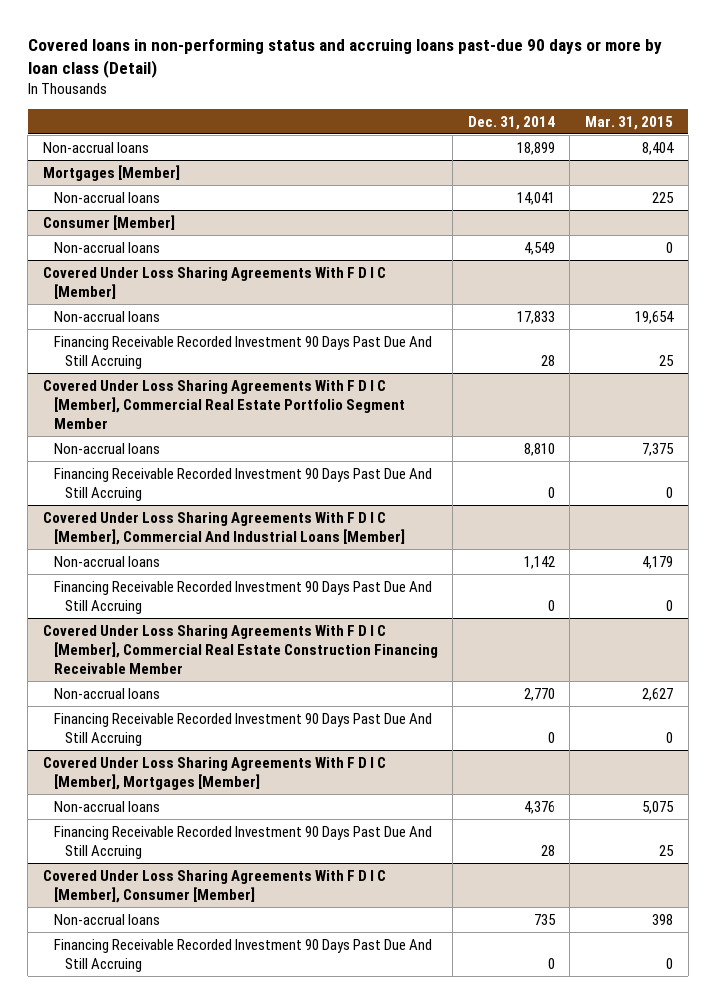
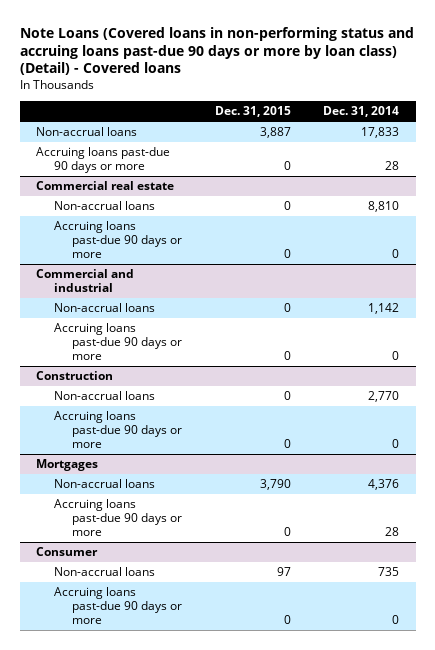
[27,38,662,78] Covered loans in non-performing status and accruing loans past-due 90 days or more by loan class (Detail) -> [19,26,414,76] Note Loans (Covered loans in non-performing status and accruing loans past-due 90 days or more by loan class) (Detail) - Covered loans
[584,115,673,130] Mar. 31, 2015 -> none
none -> [214,105,291,117] Dec. 31, 2015
[42,141,149,153] Non-accrual loans -> none
[42,164,180,181] Mortgages [Member] -> none
[53,191,160,203] Non-accrual loans -> none
[42,214,175,230] Consumer [Member] -> none
[53,241,160,253] Non-accrual loans -> none
[42,266,386,299] Covered Under Loss Sharing Agreements With F D I C [Member] -> none
[42,379,405,430] Covered Under Loss Sharing Agreements With F D I C [Member], Commercial Real Estate Portfolio Segment Member -> none
[53,335,432,369] Financing Receivable Recorded Investment 90 Days Past Due And Still Accruing -> [35,147,170,174] Accruing loans past-due 90 days or more
none -> [35,181,174,191] Commercial real estate
[42,511,405,545] Covered Under Loss Sharing Agreements With F D I C [Member], Commercial And Industrial Loans [Member] -> none
[53,467,432,501] Financing Receivable Recorded Investment 90 Days Past Due And Still Accruing -> [53,221,183,258] Accruing loans past-due 90 days or more
none -> [35,269,134,293] Commercial and industrial
[42,624,438,675] Covered Under Loss Sharing Agreements With F D I C [Member], Commercial Real Estate Construction Financing Receivable Member -> none
[53,580,432,614] Financing Receivable Recorded Investment 90 Days Past Due And Still Accruing -> [53,323,183,360] Accruing loans past-due 90 days or more
none -> [35,371,113,381] Construction
[42,756,386,790] Covered Under Loss Sharing Agreements With F D I C [Member], Mortgages [Member] -> none
[53,712,432,746] Financing Receivable Recorded Investment 90 Days Past Due And Still Accruing -> [53,411,183,448] Accruing loans past-due 90 days or more
none -> [35,459,98,472] Mortgages
[42,869,386,903] Covered Under Loss Sharing Agreements With F D I C [Member], Consumer [Member] -> none
[53,825,432,859] Financing Receivable Recorded Investment 90 Days Past Due And Still Accruing -> [53,499,183,536] Accruing loans past-due 90 days or more
none -> [35,547,98,557] Consumer
[53,938,432,972] Financing Receivable Recorded Investment 90 Days Past Due And Still Accruing -> [53,587,183,624] Accruing loans past-due 90 days or more

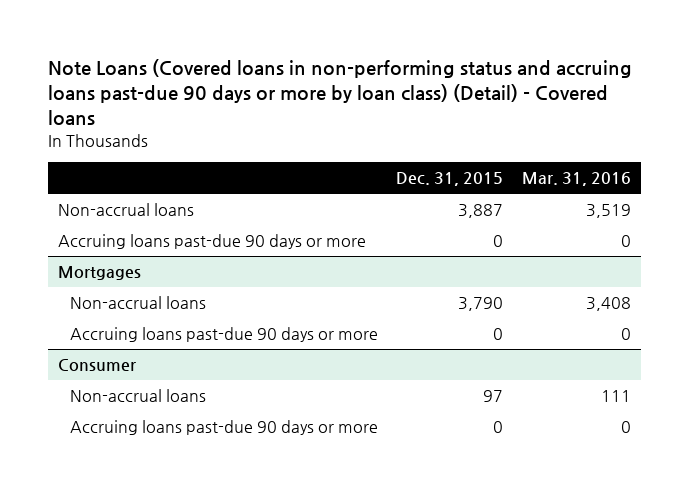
[323,105,400,117] Dec. 31, 2014 -> none
none -> [522,172,632,187] Mar. 31, 2016
[35,181,174,191] Commercial real estate -> none
[53,201,155,211] Non-accrual loans -> none
[53,221,183,258] Accruing loans past-due 90 days or more -> none
[35,269,134,293] Commercial and industrial -> none
[53,303,155,313] Non-accrual loans -> none
[53,323,183,360] Accruing loans past-due 90 days or more -> none
[35,371,113,381] Construction -> none
[53,391,155,401] Non-accrual loans -> none
[53,411,183,448] Accruing loans past-due 90 days or more -> none

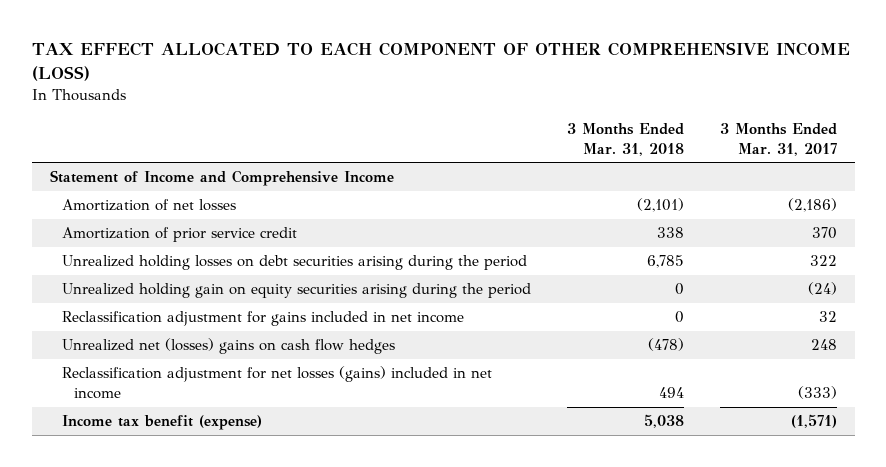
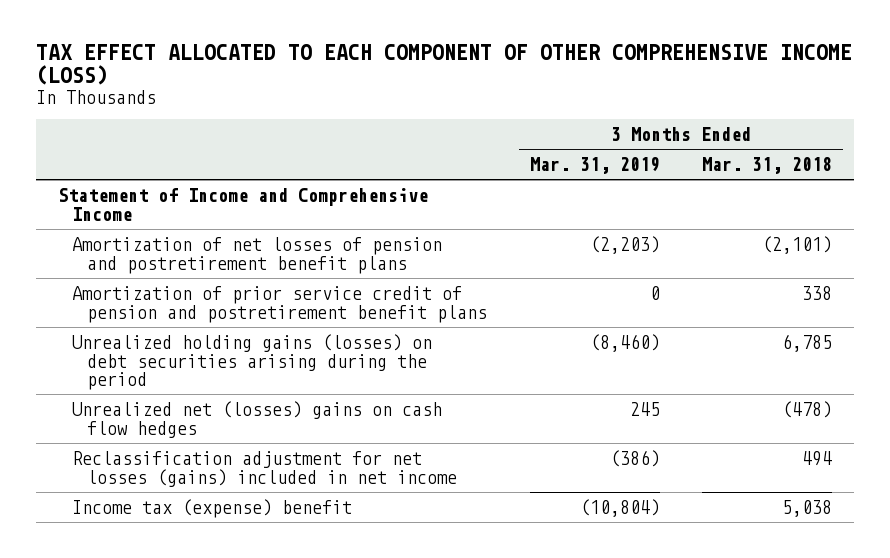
[719,122,837,156] 3 Months Ended Mar. 31, 2017 -> none
none -> [529,157,660,175] Mar. 31, 2019
[61,283,531,299] Unrealized holding gain on equity securities arising during the period -> none
[61,311,464,327] Reclassification adjustment for gains included in net income -> none
[61,199,236,212] Amortization of net losses -> [72,237,443,274] Amortization of net losses of pension and postretirement benefit plans
[61,227,297,243] Amortization of prior service credit -> [72,286,488,323] Amortization of prior service credit of pension and postretirement benefit plans
[61,255,527,271] Unrealized holding losses on debt securities arising during the period -> [72,334,433,391] Unrealized holding gains (losses) on debt securities arising during the period
[61,415,262,431] Income tax benefit (expense) -> [72,499,353,519] Income tax (expense) benefit

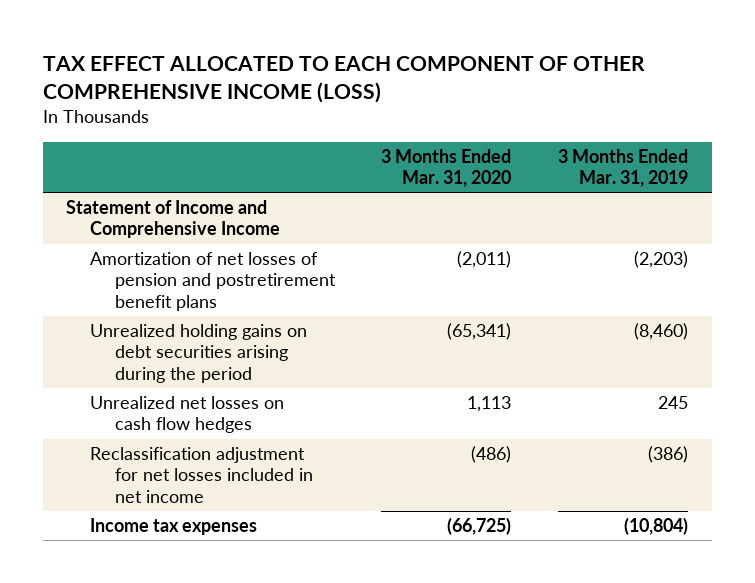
[702,157,833,175] Mar. 31, 2018 -> none
none -> [381,148,512,187] 3 Months Ended Mar. 31, 2020
[72,286,488,323] Amortization of prior service credit of pension and postretirement benefit plans -> none
[72,334,433,391] Unrealized holding gains (losses) on debt securities arising during the period -> [90,324,308,383] Unrealized holding gains on debt securities arising during the period
[72,401,443,438] Unrealized net (losses) gains on cash flow hedges -> [90,396,285,434] Unrealized net losses on cash flow hedges
[72,451,458,487] Reclassification adjustment for net losses (gains) included in net income -> [90,447,313,503] Reclassification adjustment for net losses included in net income
[72,499,353,519] Income tax (expense) benefit -> [90,518,258,536] Income tax expenses

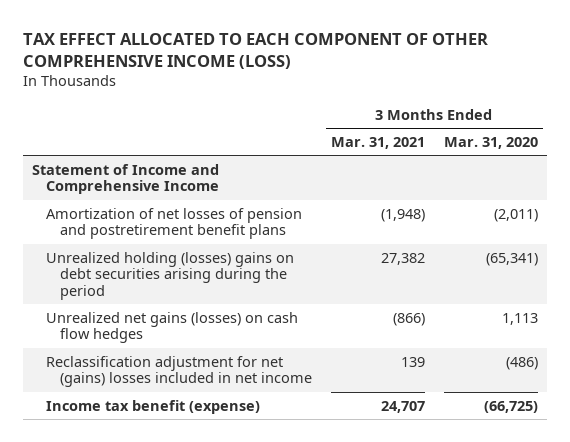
[558,148,689,187] 3 Months Ended Mar. 31, 2019 -> none
none -> [330,136,425,149] Mar. 31, 2021
[90,324,308,383] Unrealized holding gains on debt securities arising during the period -> [46,251,295,300] Unrealized holding (losses) gains on debt securities arising during the period
[90,396,285,434] Unrealized net losses on cash flow hedges -> [46,311,299,344] Unrealized net gains (losses) on cash flow hedges
[90,447,313,503] Reclassification adjustment for net losses included in net income -> [46,355,312,388] Reclassification adjustment for net (gains) losses included in net income
[90,518,258,536] Income tax expenses -> [46,399,261,414] Income tax benefit (expense)

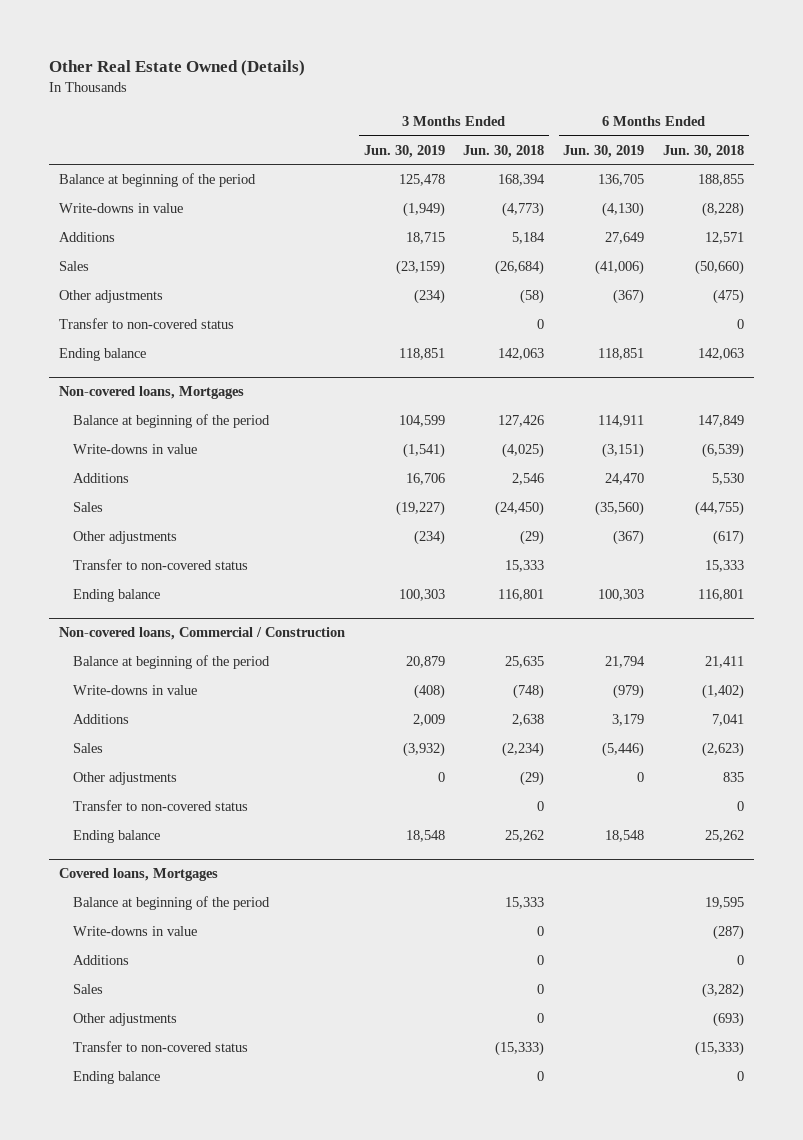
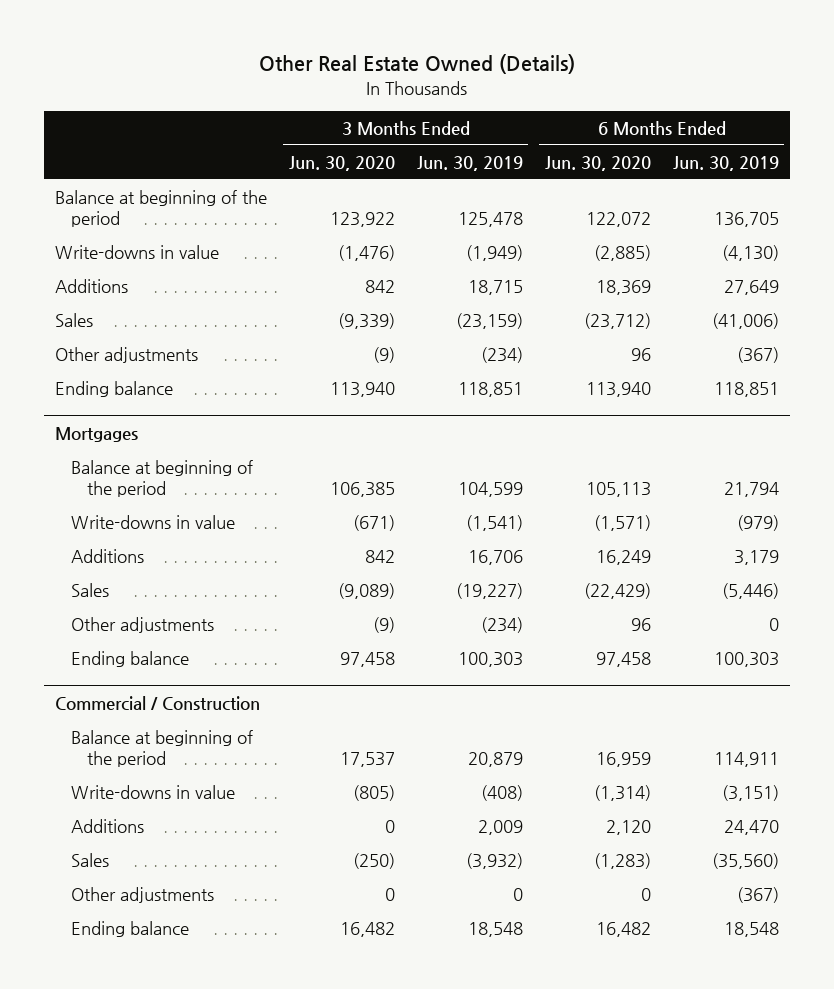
[463,144,545,158] Jun. 30, 2018 -> none
[663,144,745,158] Jun. 30, 2018 -> none
none -> [288,155,395,171] Jun. 30, 2020
none -> [544,155,651,171] Jun. 30, 2020
[58,318,234,330] Transfer to non-covered status -> none
[58,386,244,400] Non-covered loans, Mortgages -> none
[72,559,248,571] Transfer to non-covered status -> none
none -> [54,426,138,442] Mortgages
[598,415,645,428] 114,911 -> [723,482,779,498] 21,794
[602,443,645,459] (3,151) -> [736,515,779,532] (979)
[605,473,645,486] 24,470 -> [733,550,779,566] 3,179
[595,501,645,517] (35,560) -> [721,583,779,600] (5,446)
[613,530,645,546] (367) -> [768,618,779,632] 0
[58,627,345,641] Non-covered loans, Commercial / Construction -> none
[72,800,248,812] Transfer to non-covered status -> none
none -> [54,695,260,711] Commercial / Construction
[605,656,646,669] 21,794 -> [713,752,779,768] 114,911
[613,684,645,700] (979) -> [721,785,779,802] (3,151)
[612,714,645,727] 3,179 -> [723,820,779,836] 24,470
[602,742,645,758] (5,446) -> [711,853,779,870] (35,560)
[637,772,645,783] 0 -> [736,887,779,904] (367)
[58,868,218,882] Covered loans, Mortgages -> none
[72,896,270,911] Balance at beginning of the period -> none
[72,926,197,937] Write-downs in value -> none
[72,955,129,966] Additions -> none
[72,984,103,995] Sales -> none
[72,1013,177,1027] Other adjustments -> none
[72,1041,248,1053] Transfer to non-covered status -> none
[72,1071,160,1085] Ending balance -> none

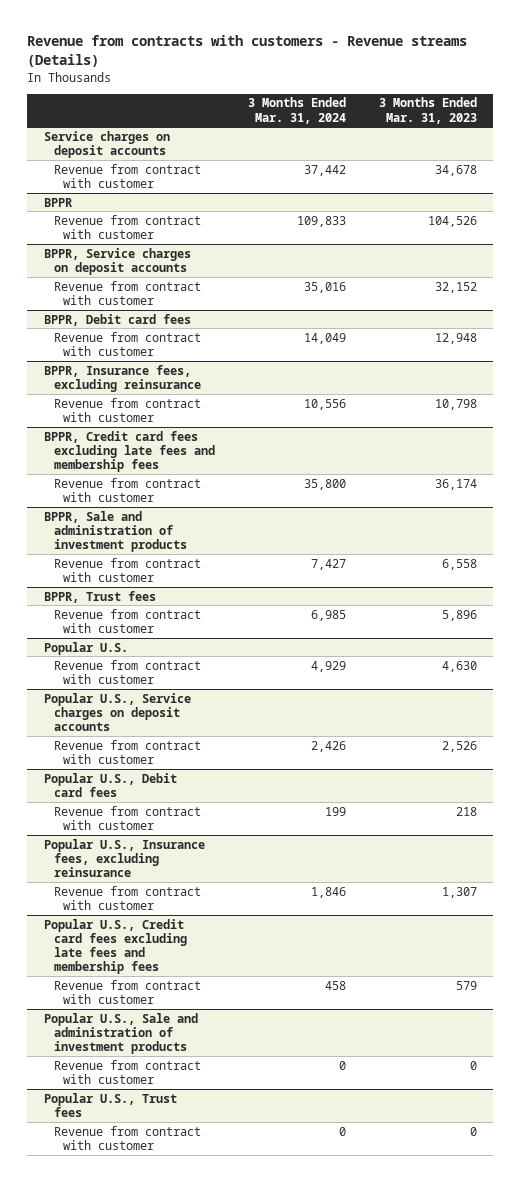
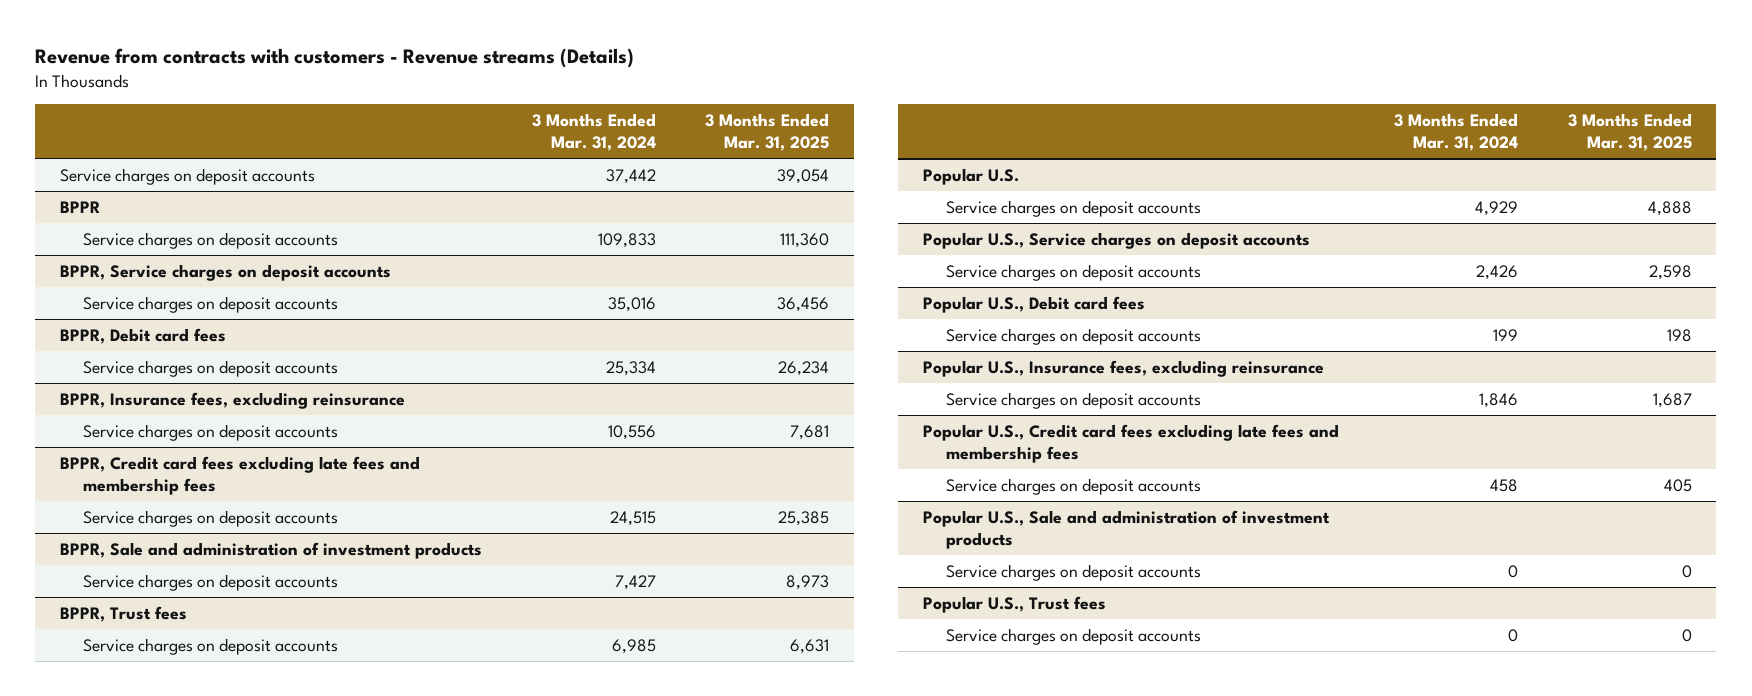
[378,97,477,124] 3 Months Ended Mar. 31, 2023 -> none
none -> [705,113,830,152] 3 Months Ended Mar. 31, 2025
[44,130,171,158] Service charges on deposit accounts -> none
[53,163,201,188] Revenue from contract with customer -> [60,167,316,185] Service charges on deposit accounts
[53,214,201,239] Revenue from contract with customer -> [83,231,339,249] Service charges on deposit accounts
[53,280,201,305] Revenue from contract with customer -> [83,295,339,313] Service charges on deposit accounts
[53,331,201,356] Revenue from contract with customer -> none
none -> [83,359,339,377] Service charges on deposit accounts
[53,397,201,422] Revenue from contract with customer -> [83,423,339,441] Service charges on deposit accounts
[53,477,201,502] Revenue from contract with customer -> none
none -> [83,509,339,527] Service charges on deposit accounts
[53,557,201,582] Revenue from contract with customer -> [83,573,339,591] Service charges on deposit accounts
[53,608,201,633] Revenue from contract with customer -> [83,637,339,655] Service charges on deposit accounts
[53,659,201,684] Revenue from contract with customer -> [946,199,1202,217] Service charges on deposit accounts
[53,739,201,764] Revenue from contract with customer -> [946,263,1202,281] Service charges on deposit accounts
[53,805,201,830] Revenue from contract with customer -> [946,327,1202,345] Service charges on deposit accounts
[53,885,201,910] Revenue from contract with customer -> [946,391,1202,409] Service charges on deposit accounts
[53,979,201,1004] Revenue from contract with customer -> [946,477,1202,495] Service charges on deposit accounts
[53,1059,201,1084] Revenue from contract with customer -> [946,563,1202,581] Service charges on deposit accounts
[53,1125,201,1150] Revenue from contract with customer -> [946,627,1202,645] Service charges on deposit accounts

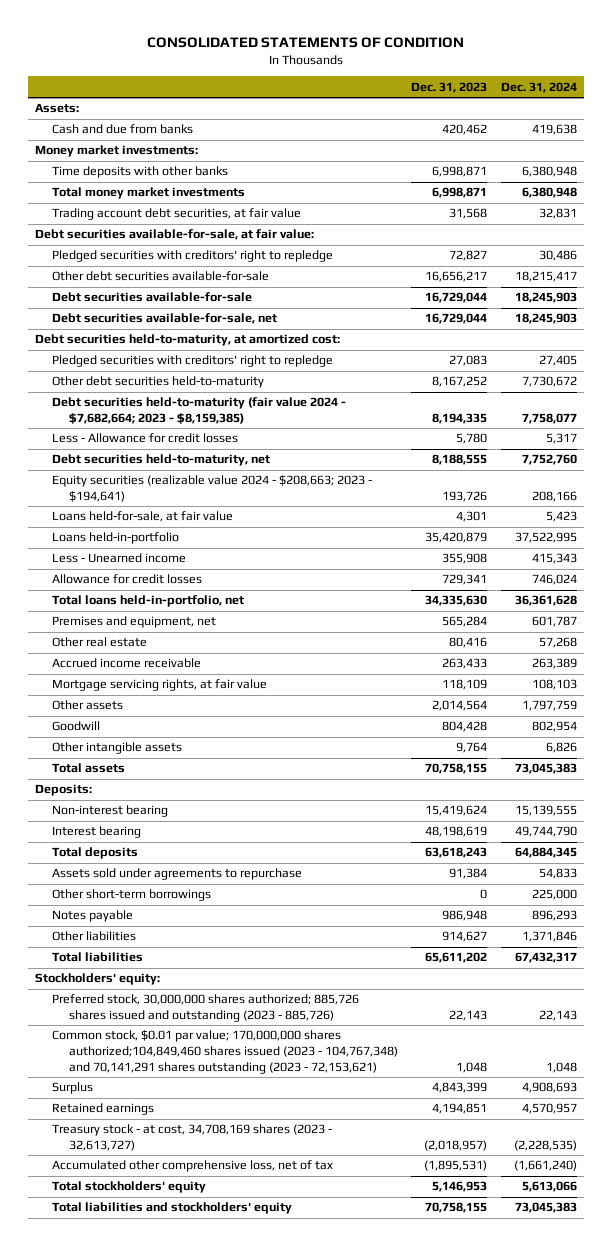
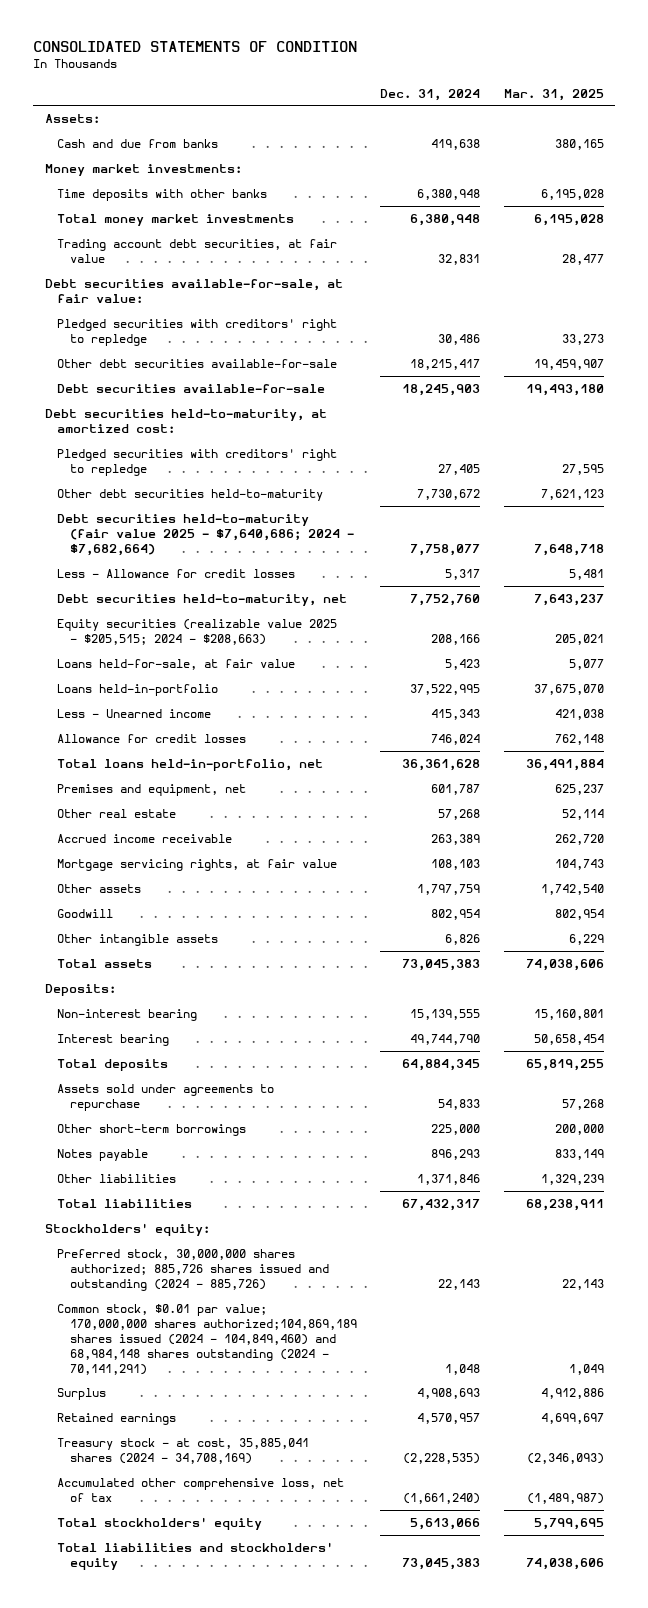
[411,81,488,93] Dec. 31, 2023 -> none
none -> [503,88,604,101] Mar. 31, 2025
[51,313,277,325] Debt securities available-for-sale, net -> none
[51,397,346,425] Debt securities held-to-maturity (fair value 2024 - $7,682,664; 2023 - $8,159,385) -> [57,513,355,556] Debt securities held-to-maturity (fair value 2025 - $7,640,686; 2024 - $7,682,664)
[51,475,372,503] Equity securities (realizable value 2024 - $208,663; 2023 - $194,641) -> [57,618,338,645] Equity securities (realizable value 2025 - $205,515; 2024 - $208,663)
[51,994,359,1023] Preferred stock, 30,000,000 shares authorized; 885,726 shares issued and outstanding (2023 - 885,726) -> [57,1248,330,1291] Preferred stock, 30,000,000 shares authorized; 885,726 shares issued and outstanding (2024 - 885,726)
[51,1030,398,1074] Common stock, $0.01 par value; 170,000,000 shares authorized;104,849,460 shares issued (2023 - 104,767,348) and 70,141,291 shares outstanding (2023 - 72,153,621) -> [57,1303,358,1375] Common stock, $0.01 par value; 170,000,000 shares authorized;104,869,189 shares issued (2024 - 104,849,460) and 68,984,148 shares outstanding (2024 - 70,141,291)
[51,1124,332,1152] Treasury stock - at cost, 34,708,169 shares (2023 - 32,613,727) -> [57,1437,310,1464] Treasury stock - at cost, 35,885,041 shares (2024 - 34,708,169)

